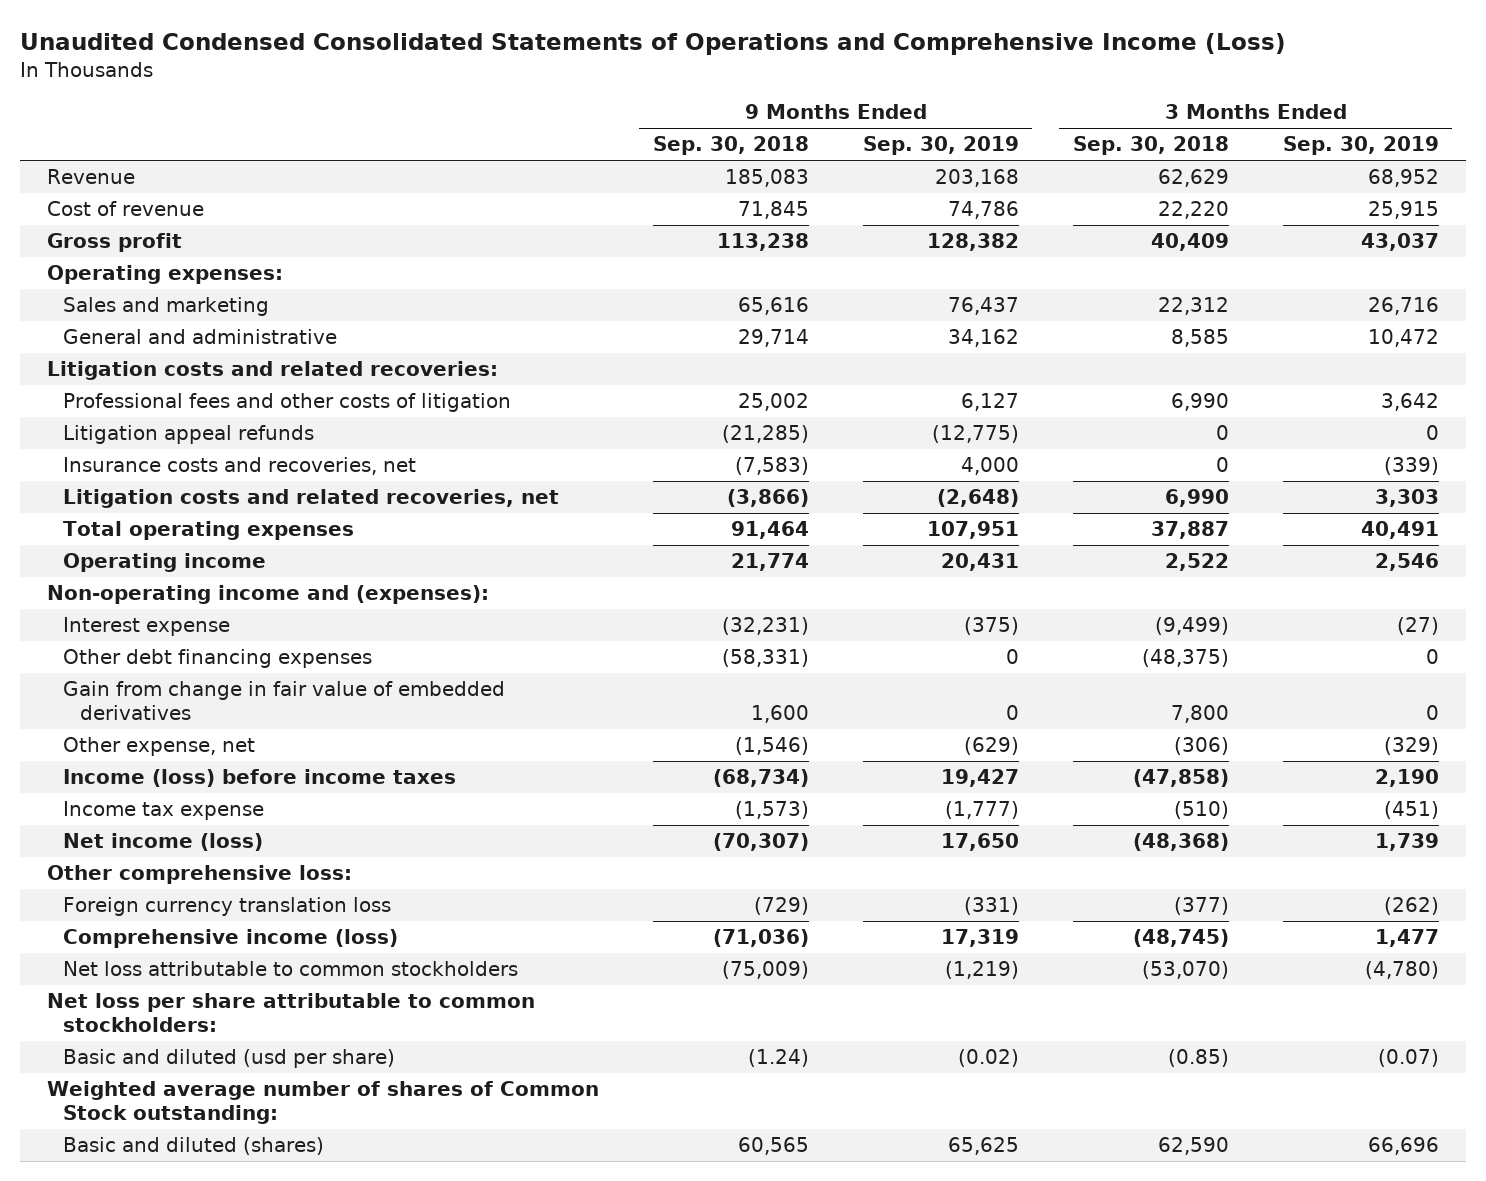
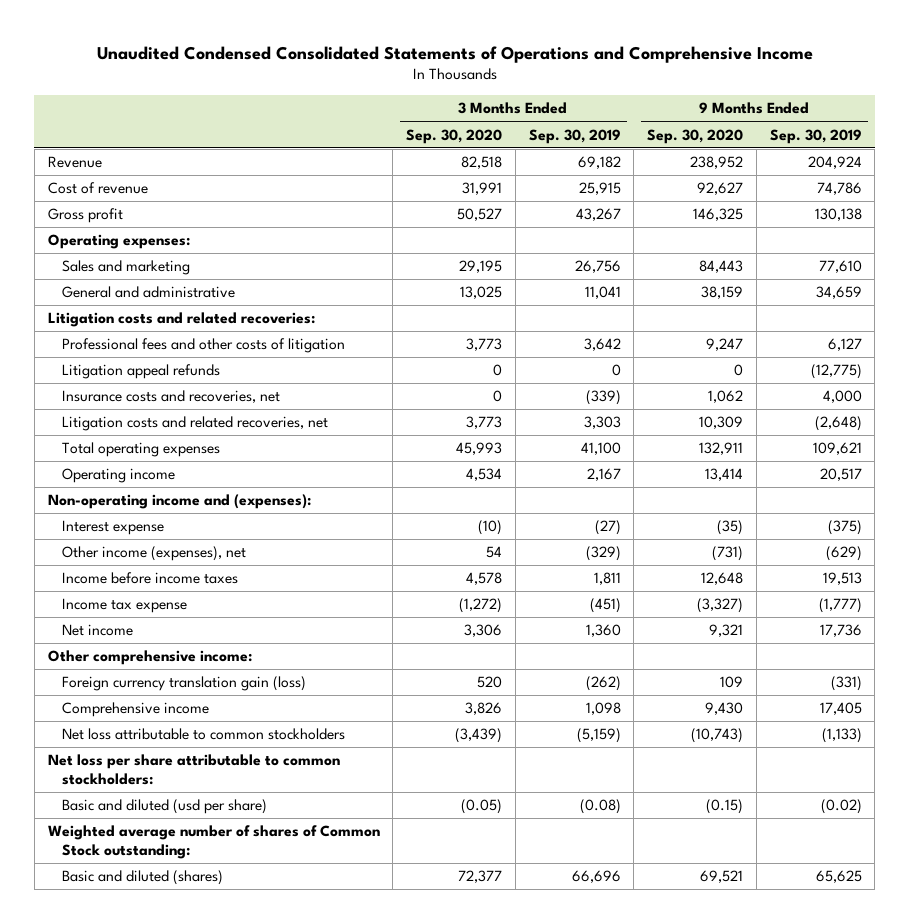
[19,33,1286,56] Unaudited Condensed Consolidated Statements of Operations and Comprehensive Income (Loss) -> [96,45,813,63] Unaudited Condensed Consolidated Statements of Operations and Comprehensive Income
[652,136,809,156] Sep. 30, 2018 -> none
[1072,136,1229,156] Sep. 30, 2018 -> none
none -> [406,128,503,144] Sep. 30, 2020
none -> [647,128,744,144] Sep. 30, 2020
[934,169,1019,188] 203,168 -> [807,156,862,170] 204,924
[1367,169,1439,188] 68,952 -> [577,156,621,170] 69,182
[926,233,1019,252] 128,382 -> [814,208,862,222] 130,138
[1360,233,1439,252] 43,037 -> [575,208,621,222] 43,267
[947,297,1019,316] 76,437 -> [818,260,862,274] 77,610
[1367,297,1439,316] 26,716 -> [574,260,621,274] 26,756
[947,329,1019,348] 34,162 -> [815,286,862,300] 34,659
[1367,329,1439,348] 10,472 -> [584,286,621,300] 11,041
[926,521,1019,540] 107,951 -> [812,442,862,456] 109,621
[1360,521,1439,540] 40,491 -> [580,442,621,456] 41,100
[940,553,1019,572] 20,431 -> [819,468,862,482] 20,517
[1374,553,1439,572] 2,546 -> [586,468,621,482] 2,167
[63,649,373,669] Other debt financing expenses -> none
[63,681,506,721] Gain from change in fair value of embedded derivatives -> none
[63,737,256,757] Other expense, net -> [62,546,247,562] Other income (expenses), net
[63,769,457,788] Income (loss) before income taxes -> [62,572,239,585] Income before income taxes
[940,769,1019,788] 19,427 -> [822,572,862,586] 19,513
[1374,769,1439,788] 2,190 -> [593,572,621,586] 1,811
[63,833,264,852] Net income (loss) -> [62,624,134,637] Net income
[940,833,1019,852] 17,650 -> [819,624,862,638] 17,736
[1374,833,1439,852] 1,739 -> [585,624,621,638] 1,360
[46,865,352,885] Other comprehensive loss: -> [47,650,252,666] Other comprehensive income:
[63,897,392,917] Foreign currency translation loss -> [62,676,307,692] Foreign currency translation gain (loss)
[63,929,399,949] Comprehensive income (loss) -> [62,702,210,718] Comprehensive income
[940,929,1019,948] 17,319 -> [819,702,862,716] 17,405
[1374,929,1439,948] 1,477 -> [585,702,621,716] 1,098
[944,961,1019,980] (1,219) -> [821,728,862,744] (1,133)
[1364,961,1439,980] (4,780) -> [576,728,621,744] (5,159)
[1377,1049,1439,1068] (0.07) -> [579,799,621,815] (0.08)

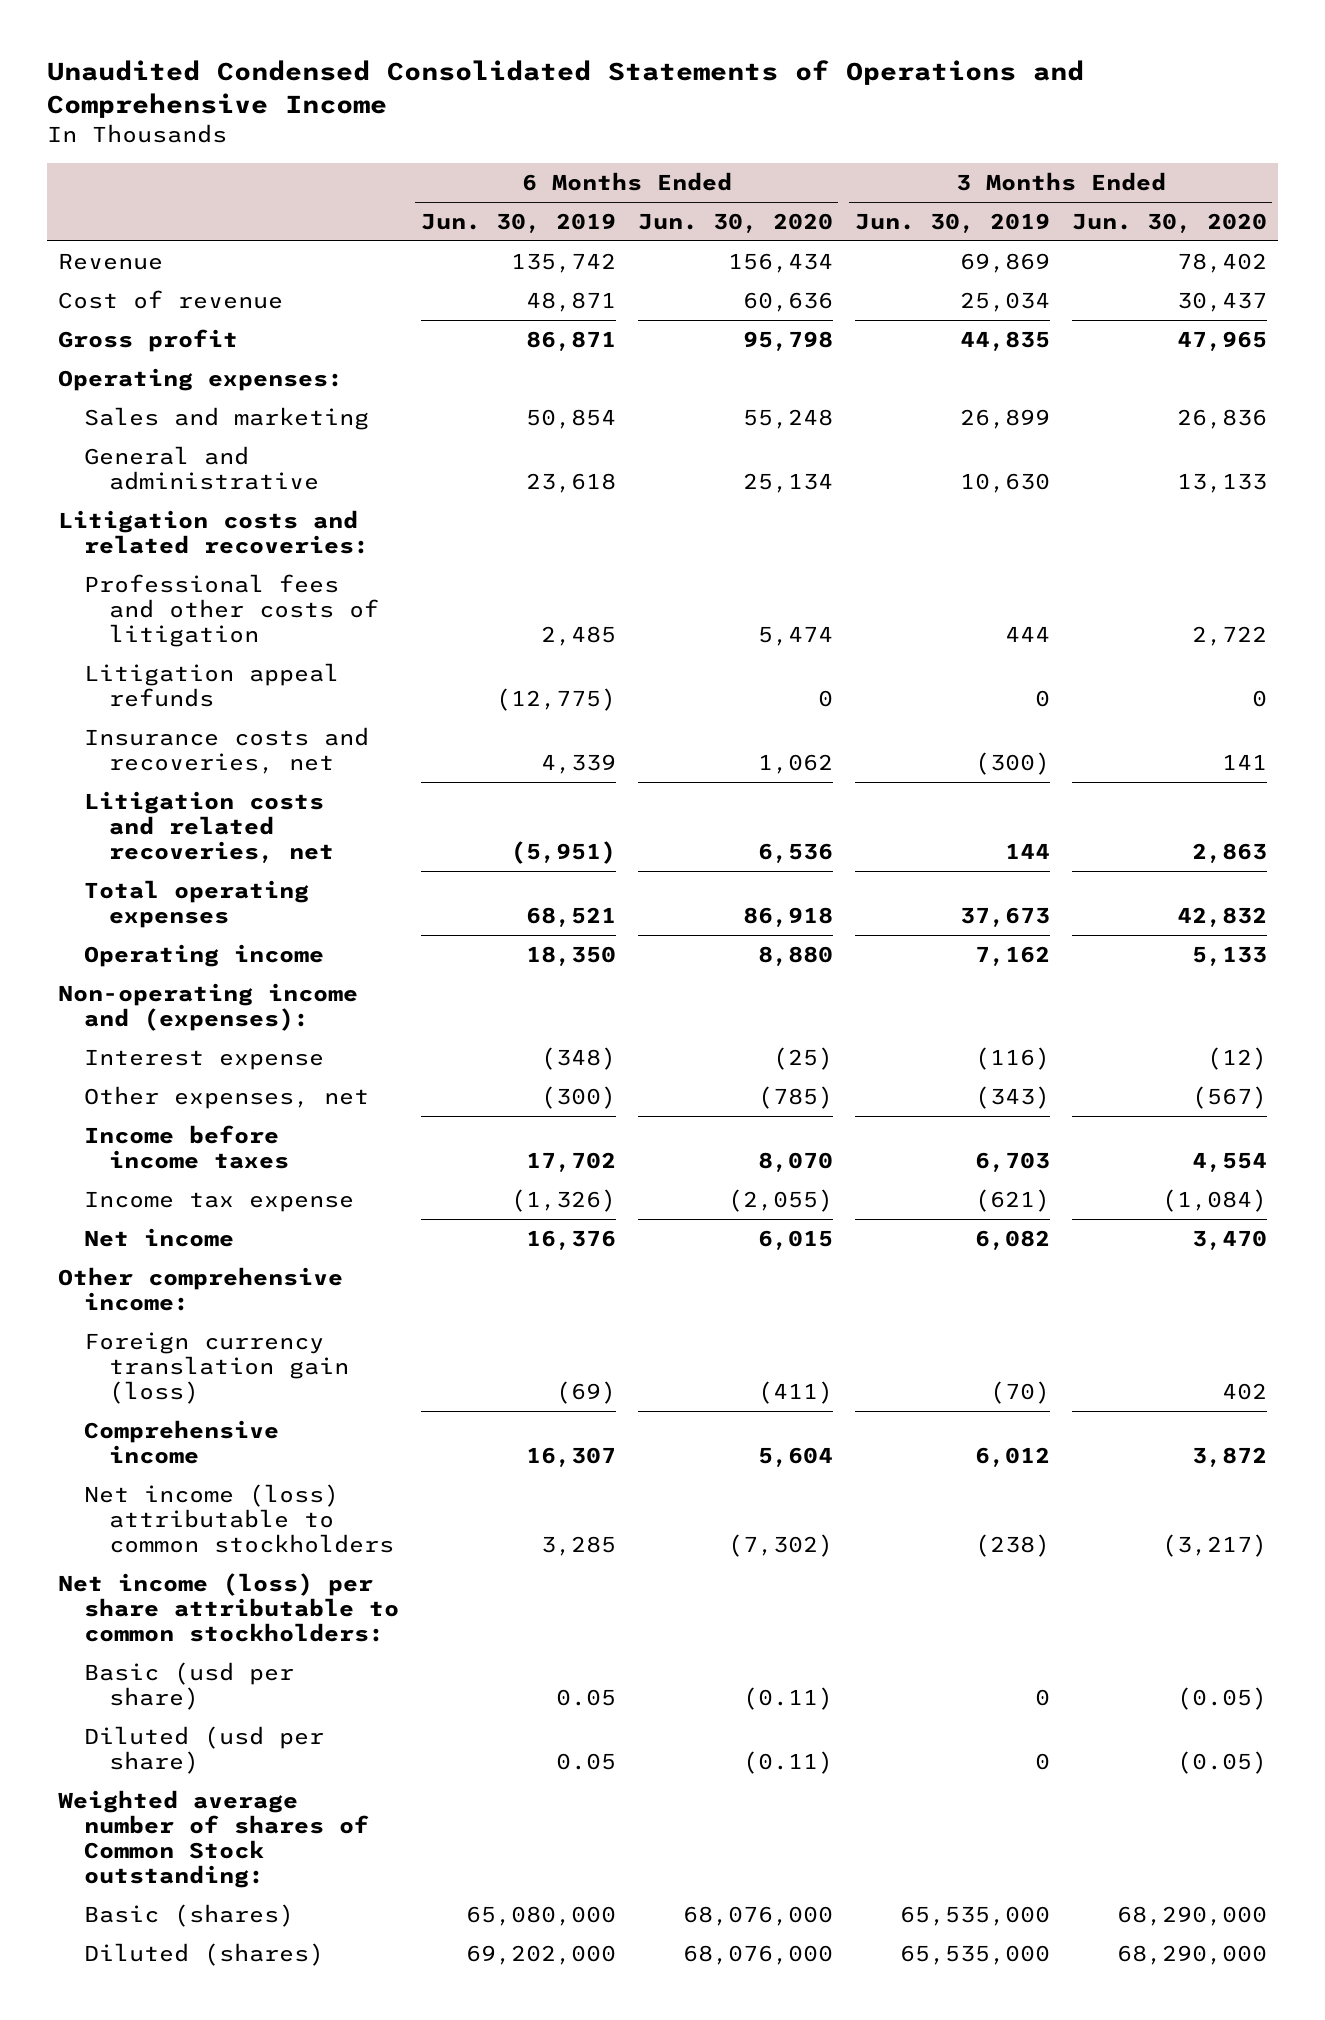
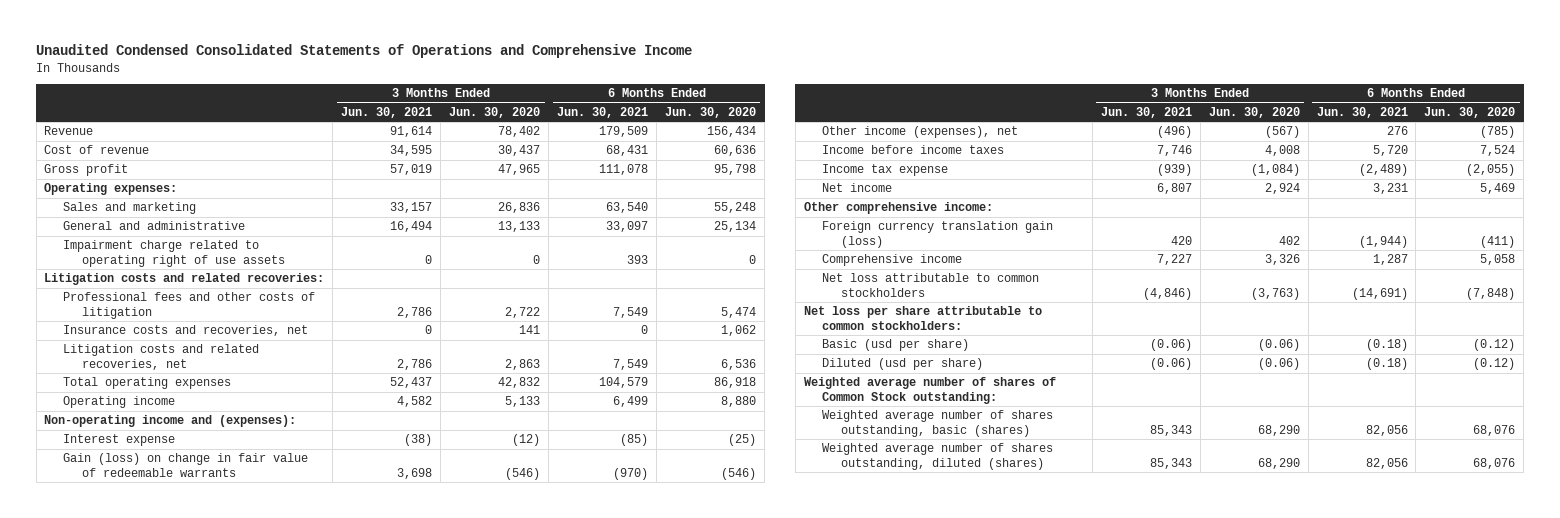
[420,212,616,233] Jun. 30, 2019 -> none
[854,212,1050,233] Jun. 30, 2019 -> none
none -> [341,106,433,118] Jun. 30, 2021
none -> [557,106,649,118] Jun. 30, 2021
none -> [63,240,285,267] Impairment charge related to operating right of use assets
[83,662,339,707] Litigation appeal refunds -> none
none -> [63,453,309,477] Gain (loss) on change in fair value of redeemable warrants
[83,1085,369,1109] Other expenses, net -> [822,126,1019,139] Other income (expenses), net
[757,1151,833,1172] 8,070 -> [1480,145,1516,157] 7,524
[1191,1151,1267,1172] 4,554 -> [1264,145,1300,157] 4,008
[757,1229,833,1250] 6,015 -> [1480,183,1516,195] 5,469
[1191,1229,1267,1250] 3,470 -> [1264,183,1300,195] 2,924
[757,1446,833,1467] 5,604 -> [1480,254,1516,266] 5,058
[1191,1446,1267,1467] 3,872 -> [1264,254,1300,266] 3,326
[83,1483,395,1553] Net income (loss) attributable to common stockholders -> [822,273,1040,297] Net loss attributable to common stockholders
[727,1533,833,1557] (7,302) -> [1466,287,1516,300] (7,848)
[1161,1533,1267,1557] (3,217) -> [1250,287,1300,300] (3,763)
[58,1572,399,1642] Net income (loss) per share attributable to common stockholders: -> [803,306,1042,330] Net loss per share attributable to common stockholders:
[742,1686,833,1710] (0.11) -> [1473,339,1516,352] (0.12)
[1176,1686,1267,1710] (0.05) -> [1257,339,1300,352] (0.06)
[742,1750,833,1774] (0.11) -> [1473,358,1516,371] (0.12)
[1176,1750,1267,1774] (0.05) -> [1257,358,1300,371] (0.06)
[83,1903,294,1927] Basic (shares) -> none
none -> [822,410,1054,437] Weighted average number of shares outstanding, basic (shares)
[83,1942,324,1966] Diluted (shares) -> [822,443,1054,470] Weighted average number of shares outstanding, diluted (shares)
[682,1944,833,1965] 68,076,000 -> [1473,457,1516,469] 68,076
[1116,1944,1267,1965] 68,290,000 -> [1257,457,1300,469] 68,290

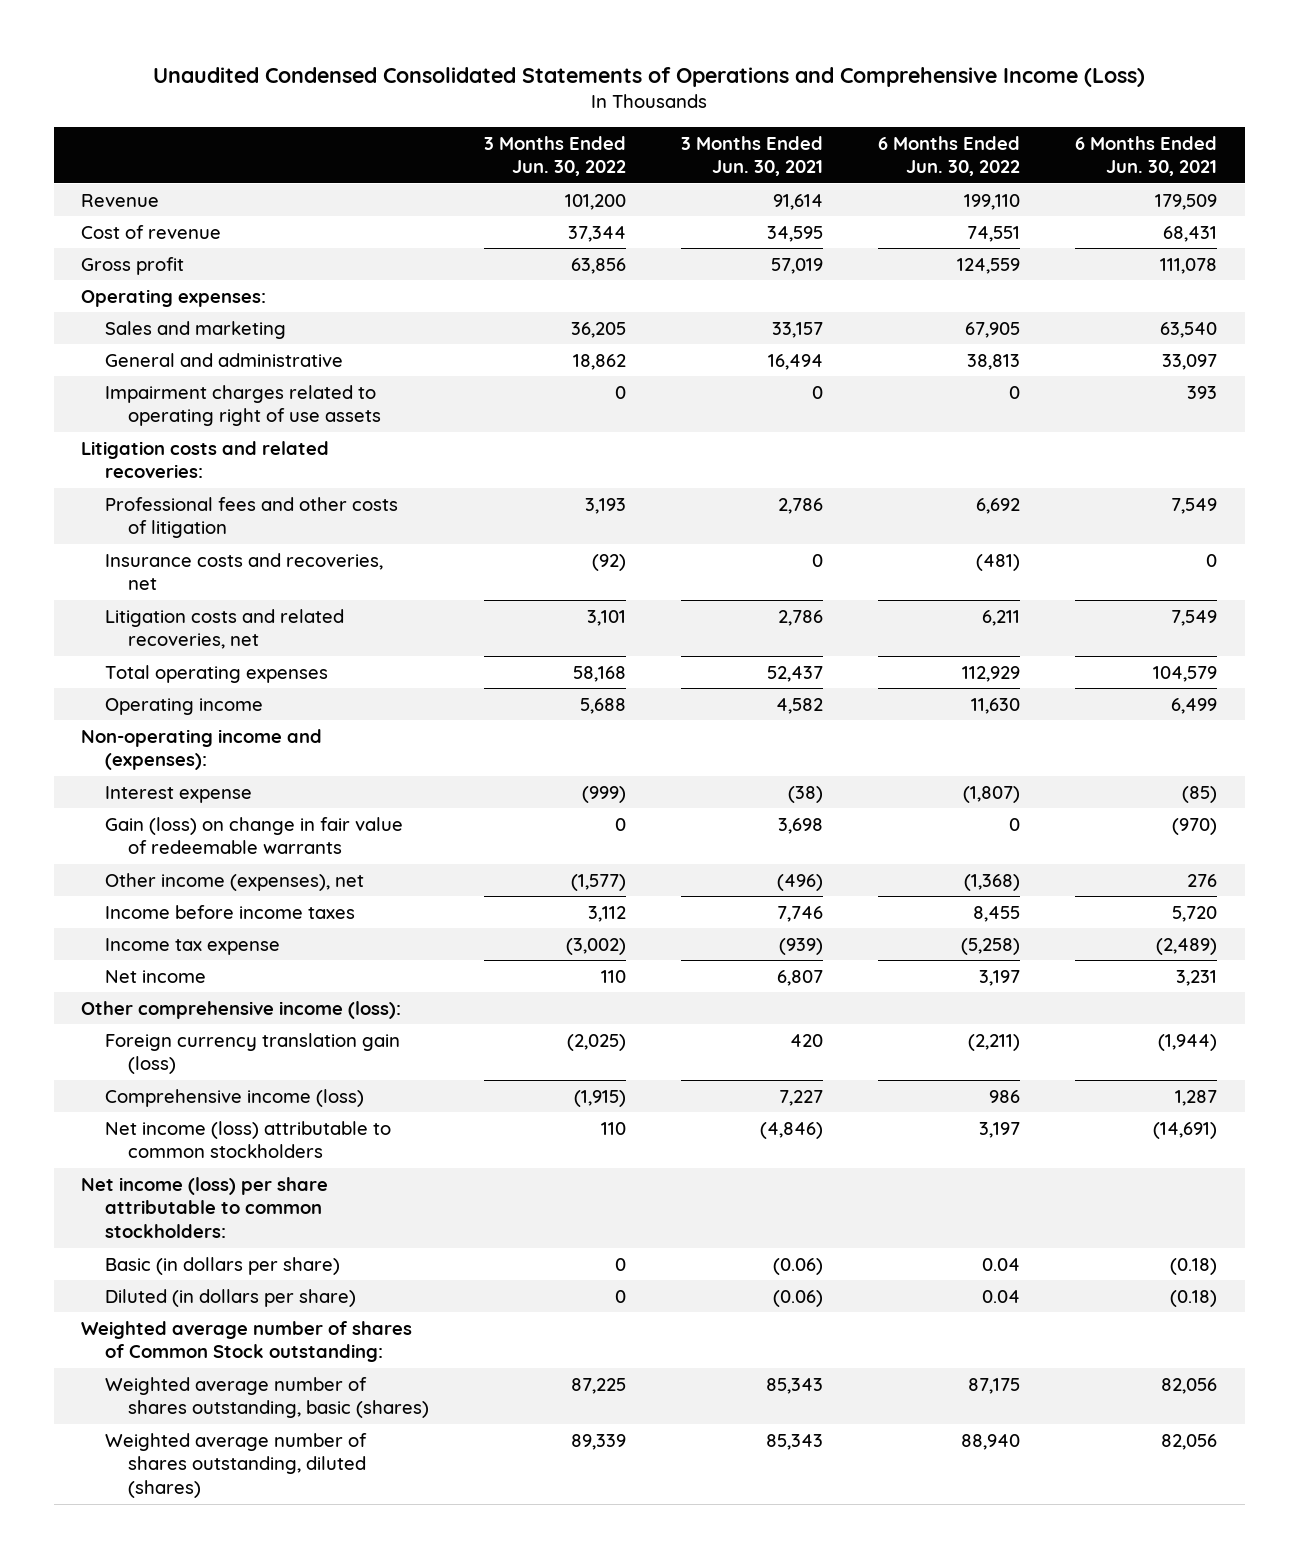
[36,43,693,58] Unaudited Condensed Consolidated Statements of Operations and Comprehensive Income -> [153,66,1146,87] Unaudited Condensed Consolidated Statements of Operations and Comprehensive Income (Loss)
[449,106,541,118] Jun. 30, 2020 -> none
[665,106,757,118] Jun. 30, 2020 -> none
none -> [484,135,627,177] 3 Months Ended Jun. 30, 2022
none -> [878,135,1021,177] 6 Months Ended Jun. 30, 2022
[63,240,285,267] Impairment charge related to operating right of use assets -> [104,384,382,427] Impairment charges related to operating right of use assets
[803,202,993,215] Other comprehensive income: -> [81,1000,402,1019] Other comprehensive income (loss):
[822,254,963,267] Comprehensive income -> [104,1088,364,1107] Comprehensive income (loss)
[822,273,1040,297] Net loss attributable to common stockholders -> [104,1120,391,1159] Net income (loss) attributable to common stockholders
[803,306,1042,330] Net loss per share attributable to common stockholders: -> [81,1176,329,1239] Net income (loss) per share attributable to common stockholders:
[822,339,970,352] Basic (usd per share) -> [104,1256,340,1275] Basic (in dollars per share)
[822,358,984,371] Diluted (usd per share) -> [104,1288,356,1307] Diluted (in dollars per share)

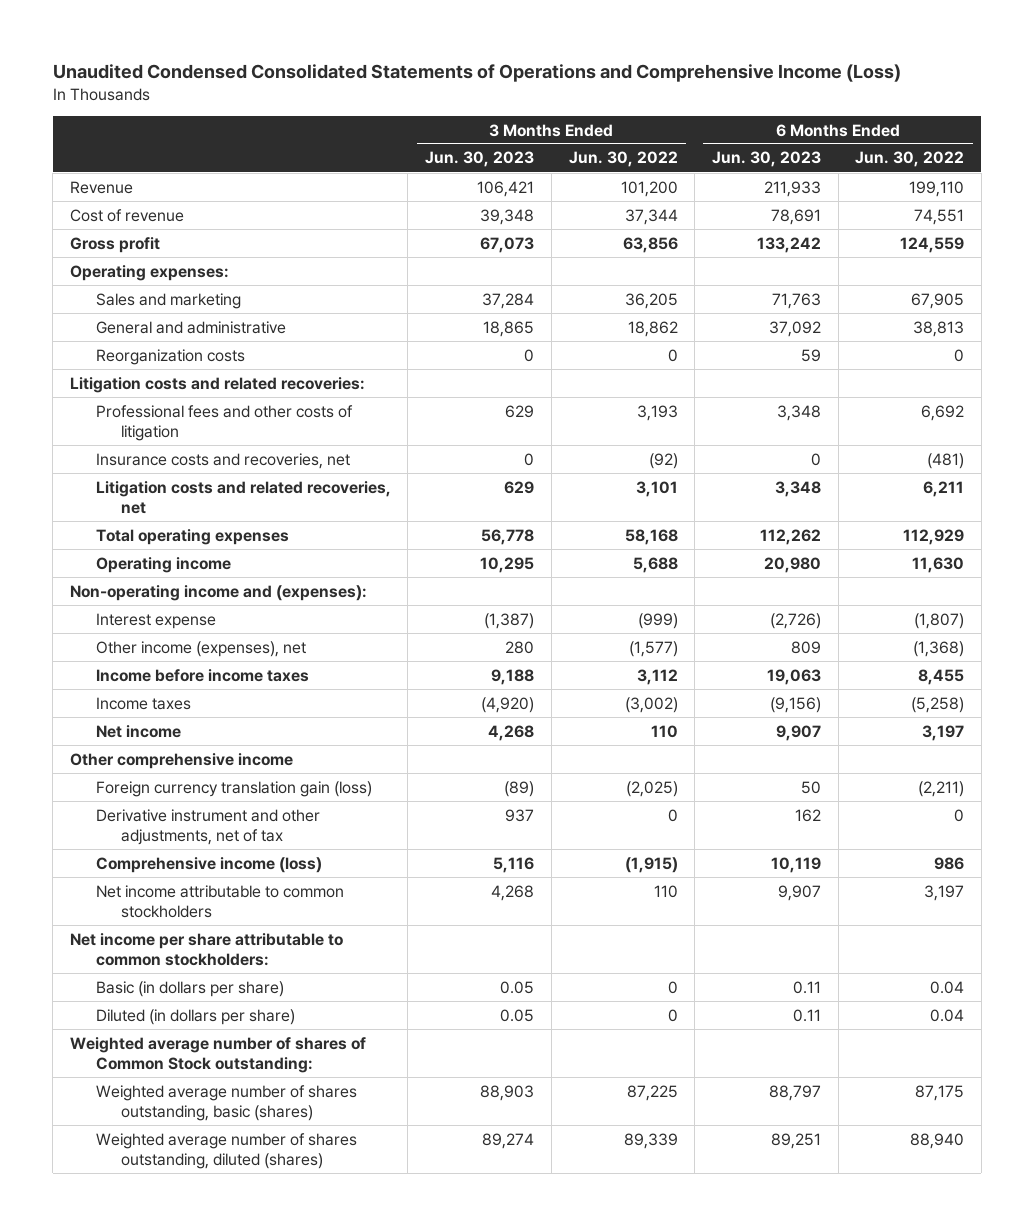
[681,135,824,177] 3 Months Ended Jun. 30, 2021 -> none
[1075,135,1218,177] 6 Months Ended Jun. 30, 2021 -> none
none -> [425,151,535,168] Jun. 30, 2023
none -> [711,151,821,168] Jun. 30, 2023
[104,384,382,427] Impairment charges related to operating right of use assets -> none
none -> [95,348,245,365] Reorganization costs
[104,816,403,855] Gain (loss) on change in fair value of redeemable warrants -> none
[104,937,280,955] Income tax expense -> [95,696,191,710] Income taxes
[81,1000,402,1019] Other comprehensive income (loss): -> [70,752,294,769] Other comprehensive income
none -> [95,808,320,845] Derivative instrument and other adjustments, net of tax
[104,1120,391,1159] Net income (loss) attributable to common stockholders -> [95,884,344,918] Net income attributable to common stockholders
[81,1176,329,1239] Net income (loss) per share attributable to common stockholders: -> [70,932,344,966] Net income per share attributable to common stockholders:

